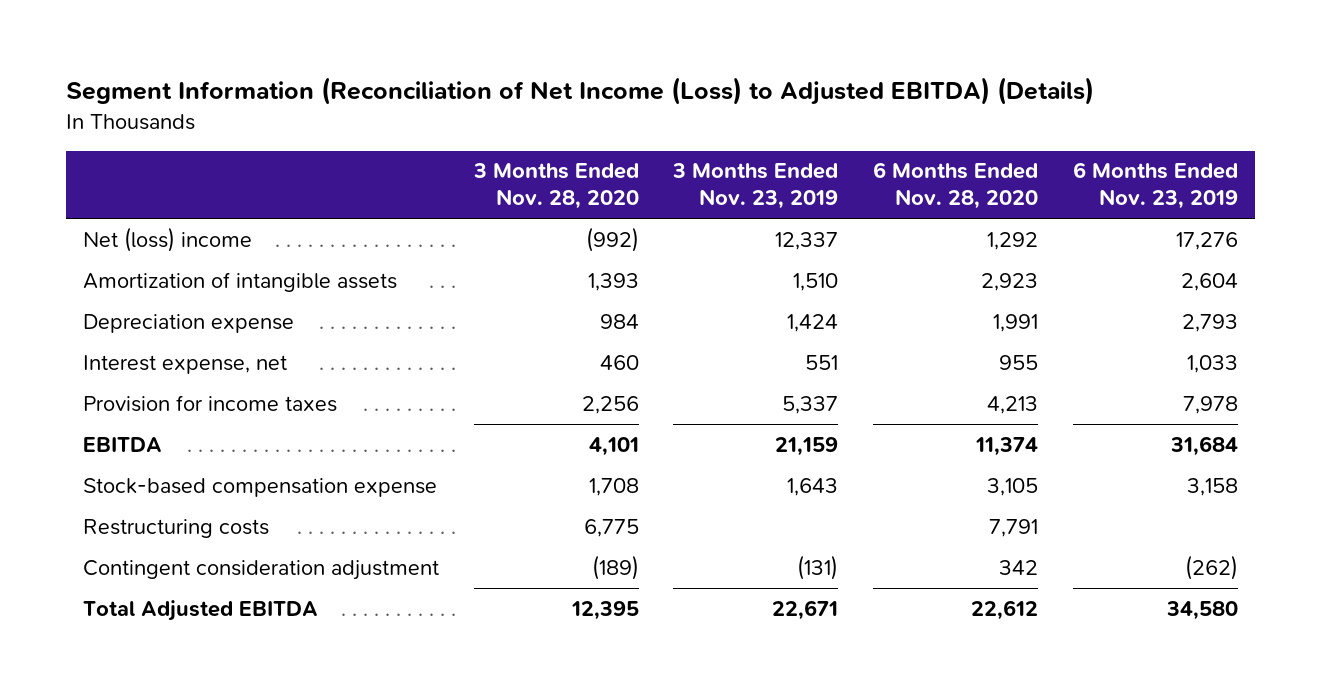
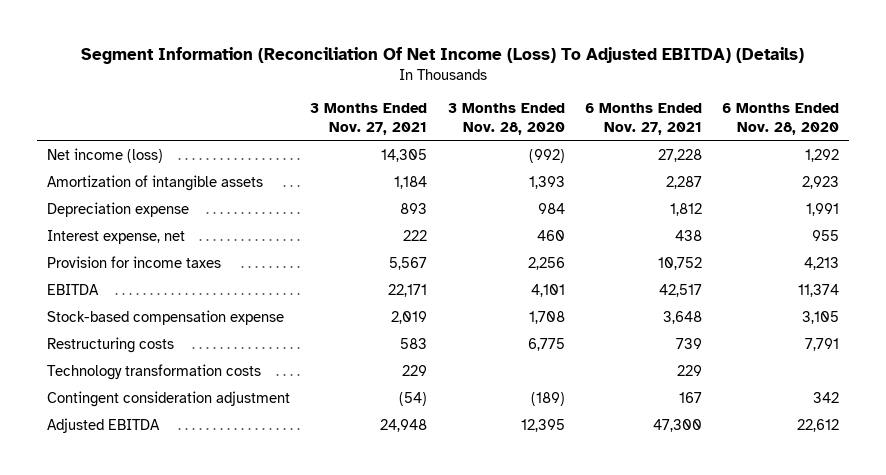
[65,77,1094,106] Segment Information (Reconciliation of Net Income (Loss) to Adjusted EBITDA) (Details) -> [81,46,805,64] Segment Information (Reconciliation Of Net Income (Loss) To Adjusted EBITDA) (Details)
[672,163,839,210] 3 Months Ended Nov. 23, 2019 -> none
[1072,162,1238,210] 6 Months Ended Nov. 23, 2019 -> none
none -> [310,102,428,135] 3 Months Ended Nov. 27, 2021
none -> [584,102,702,135] 6 Months Ended Nov. 27, 2021
[83,226,253,252] Net (loss) income -> [46,147,163,163] Net income (loss)
none -> [46,363,261,380] Technology transformation costs
[83,599,319,621] Total Adjusted EBITDA -> [46,417,160,433] Adjusted EBITDA

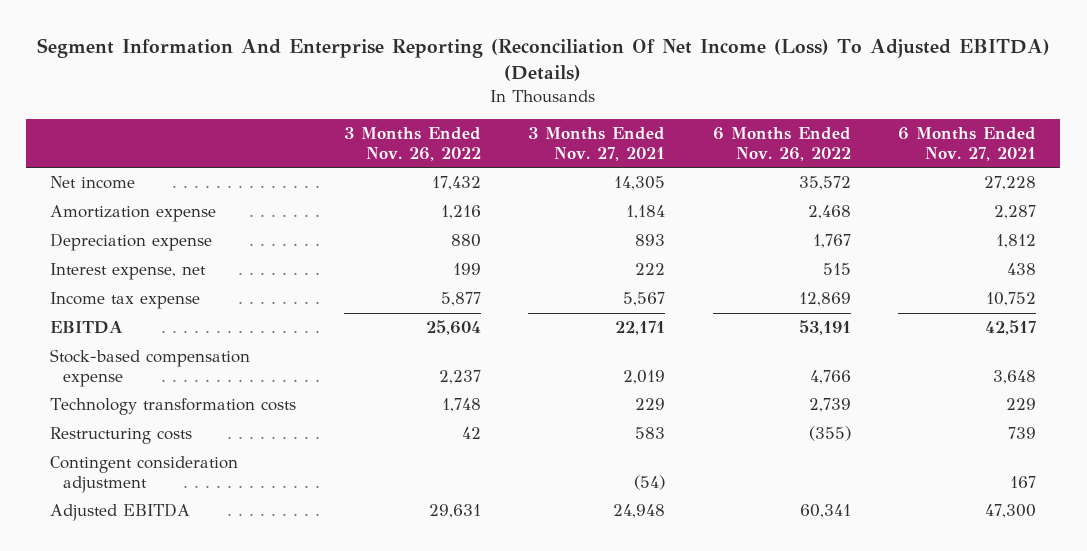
[81,46,805,64] Segment Information (Reconciliation Of Net Income (Loss) To Adjusted EBITDA) (Details) -> [37,37,1051,81] Segment Information And Enterprise Reporting (Reconciliation Of Net Income (Loss) To Adjusted EBITDA) (Details)
[447,102,565,135] 3 Months Ended Nov. 28, 2020 -> none
[722,102,840,135] 6 Months Ended Nov. 28, 2020 -> none
none -> [343,126,481,161] 3 Months Ended Nov. 26, 2022
none -> [712,126,851,161] 6 Months Ended Nov. 26, 2022
[46,147,163,163] Net income (loss) -> [50,176,136,190] Net income
[46,174,263,191] Amortization of intangible assets -> [50,205,217,223] Amortization expense
[46,255,221,268] Provision for income taxes -> [50,292,201,310] Income tax expense
[46,336,174,353] Restructuring costs -> [50,427,193,445] Restructuring costs

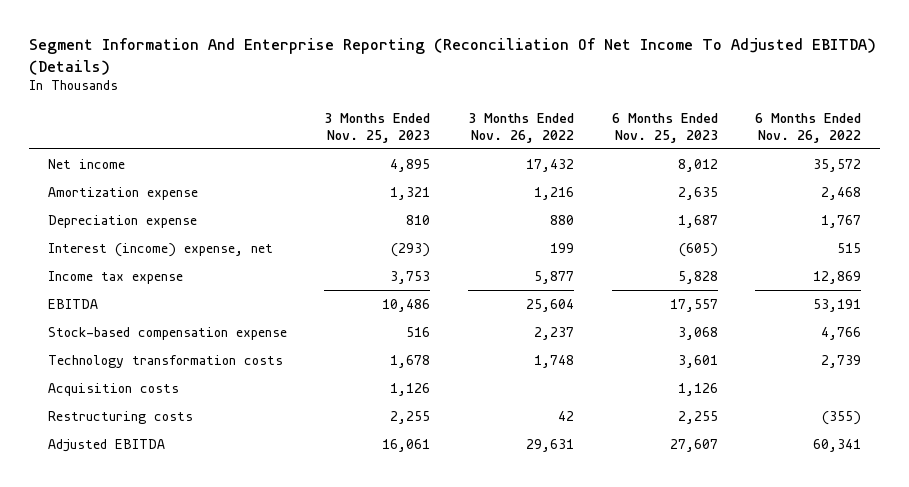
[37,37,1051,81] Segment Information And Enterprise Reporting (Reconciliation Of Net Income (Loss) To Adjusted EBITDA) (Details) -> [28,38,876,75] Segment Information And Enterprise Reporting (Reconciliation Of Net Income To Adjusted EBITDA) (Details)
[528,126,666,161] 3 Months Ended Nov. 27, 2021 -> none
[898,126,1037,161] 6 Months Ended Nov. 27, 2021 -> none
none -> [324,112,431,143] 3 Months Ended Nov. 25, 2023
none -> [611,112,718,143] 6 Months Ended Nov. 25, 2023
[50,263,207,281] Interest expense, net -> [47,242,273,257] Interest (income) expense, net
none -> [47,382,179,396] Acquisition costs
[50,456,239,494] Contingent consideration adjustment -> none

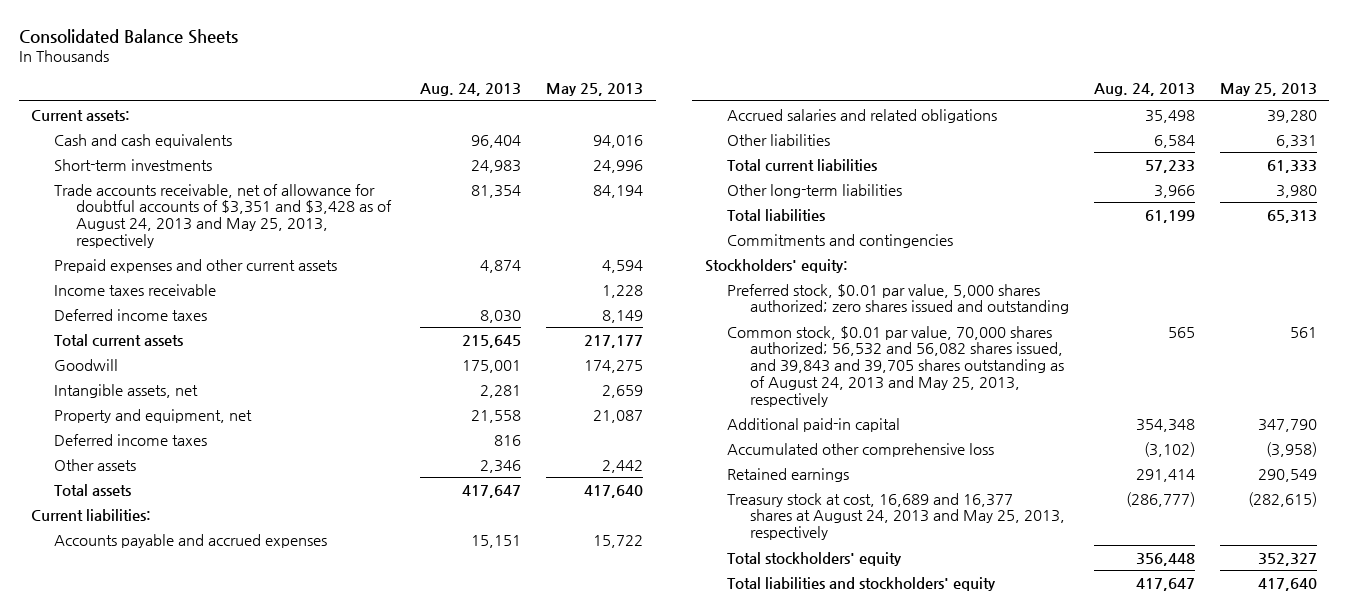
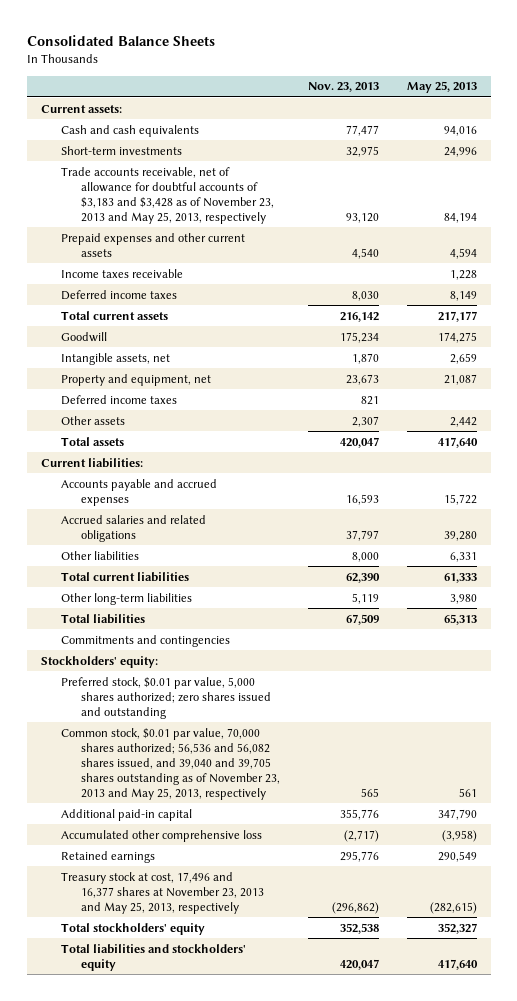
[420,83,522,97] Aug. 24, 2013 -> none
none -> [307,82,379,93] Nov. 23, 2013
[53,183,393,249] Trade accounts receivable, net of allowance for doubtful accounts of $3,351 and $3,428 as of August 24, 2013 and May 25, 2013, respectively -> [60,166,274,224] Trade accounts receivable, net of allowance for doubtful accounts of $3,183 and $3,428 as of November 23, 2013 and May 25, 2013, respectively
[727,325,1064,407] Common stock, $0.01 par value, 70,000 shares authorized; 56,532 and 56,082 shares issued, and 39,843 and 39,705 shares outstanding as of August 24, 2013 and May 25, 2013, respectively -> [60,727,280,800] Common stock, $0.01 par value, 70,000 shares authorized; 56,536 and 56,082 shares issued, and 39,040 and 39,705 shares outstanding as of November 23, 2013 and May 25, 2013, respectively
[727,492,1065,541] Treasury stock at cost, 16,689 and 16,377 shares at August 24, 2013 and May 25, 2013, respectively -> [60,871,264,914] Treasury stock at cost, 17,496 and 16,377 shares at November 23, 2013 and May 25, 2013, respectively

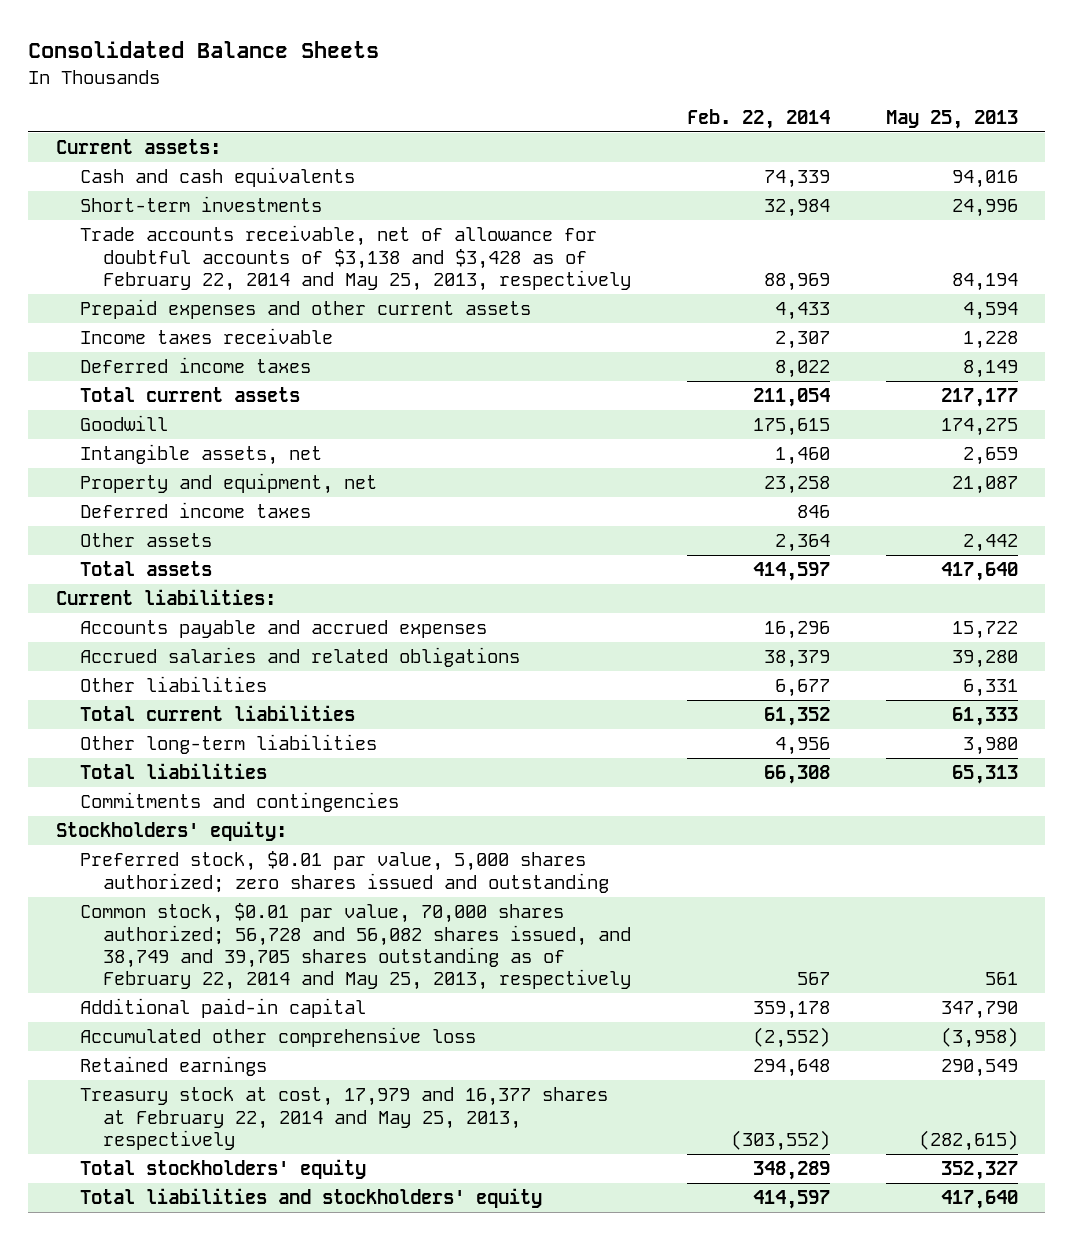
[307,82,379,93] Nov. 23, 2013 -> none
none -> [686,108,830,129] Feb. 22, 2014
[60,166,274,224] Trade accounts receivable, net of allowance for doubtful accounts of $3,183 and $3,428 as of November 23, 2013 and May 25, 2013, respectively -> [79,225,632,292] Trade accounts receivable, net of allowance for doubtful accounts of $3,138 and $3,428 as of February 22, 2014 and May 25, 2013, respectively
[60,727,280,800] Common stock, $0.01 par value, 70,000 shares authorized; 56,536 and 56,082 shares issued, and 39,040 and 39,705 shares outstanding as of November 23, 2013 and May 25, 2013, respectively -> [79,903,632,991] Common stock, $0.01 par value, 70,000 shares authorized; 56,728 and 56,082 shares issued, and 38,749 and 39,705 shares outstanding as of February 22, 2014 and May 25, 2013, respectively
[60,871,264,914] Treasury stock at cost, 17,496 and 16,377 shares at November 23, 2013 and May 25, 2013, respectively -> [79,1087,608,1151] Treasury stock at cost, 17,979 and 16,377 shares at February 22, 2014 and May 25, 2013, respectively

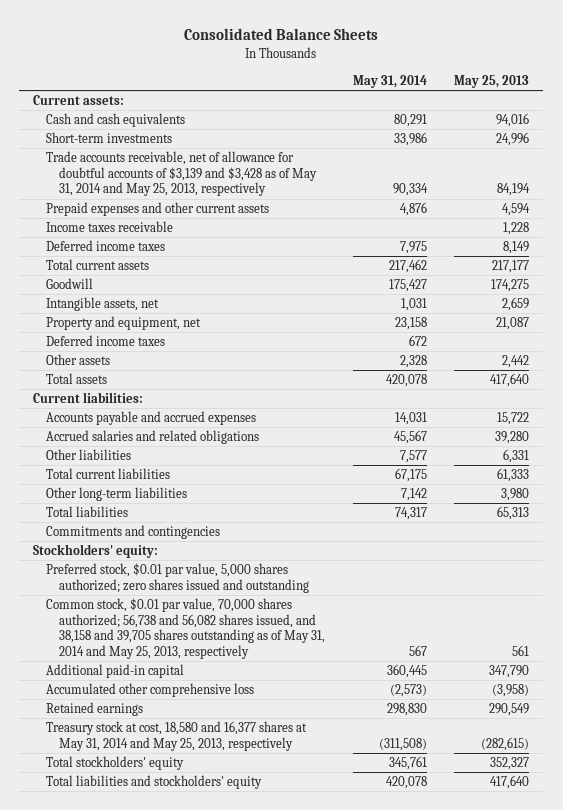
[686,108,830,129] Feb. 22, 2014 -> none
none -> [352,75,427,89] May 31, 2014
[79,225,632,292] Trade accounts receivable, net of allowance for doubtful accounts of $3,138 and $3,428 as of February 22, 2014 and May 25, 2013, respectively -> [46,151,318,197] Trade accounts receivable, net of allowance for doubtful accounts of $3,139 and $3,428 as of May 31, 2014 and May 25, 2013, respectively
[79,903,632,991] Common stock, $0.01 par value, 70,000 shares authorized; 56,728 and 56,082 shares issued, and 38,749 and 39,705 shares outstanding as of February 22, 2014 and May 25, 2013, respectively -> [46,598,326,660] Common stock, $0.01 par value, 70,000 shares authorized; 56,738 and 56,082 shares issued, and 38,158 and 39,705 shares outstanding as of May 31, 2014 and May 25, 2013, respectively
[79,1087,608,1151] Treasury stock at cost, 17,979 and 16,377 shares at February 22, 2014 and May 25, 2013, respectively -> [46,721,308,751] Treasury stock at cost, 18,580 and 16,377 shares at May 31, 2014 and May 25, 2013, respectively

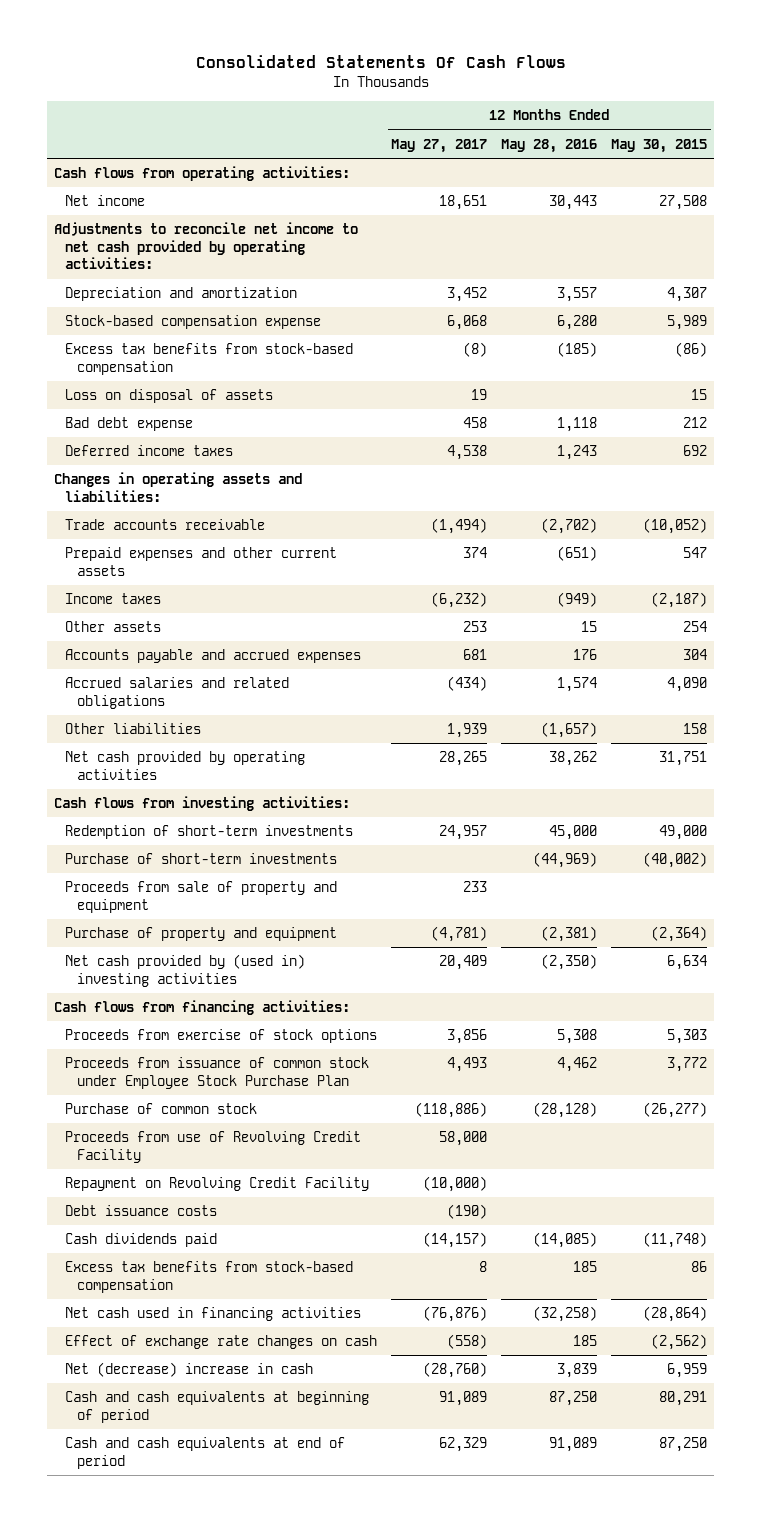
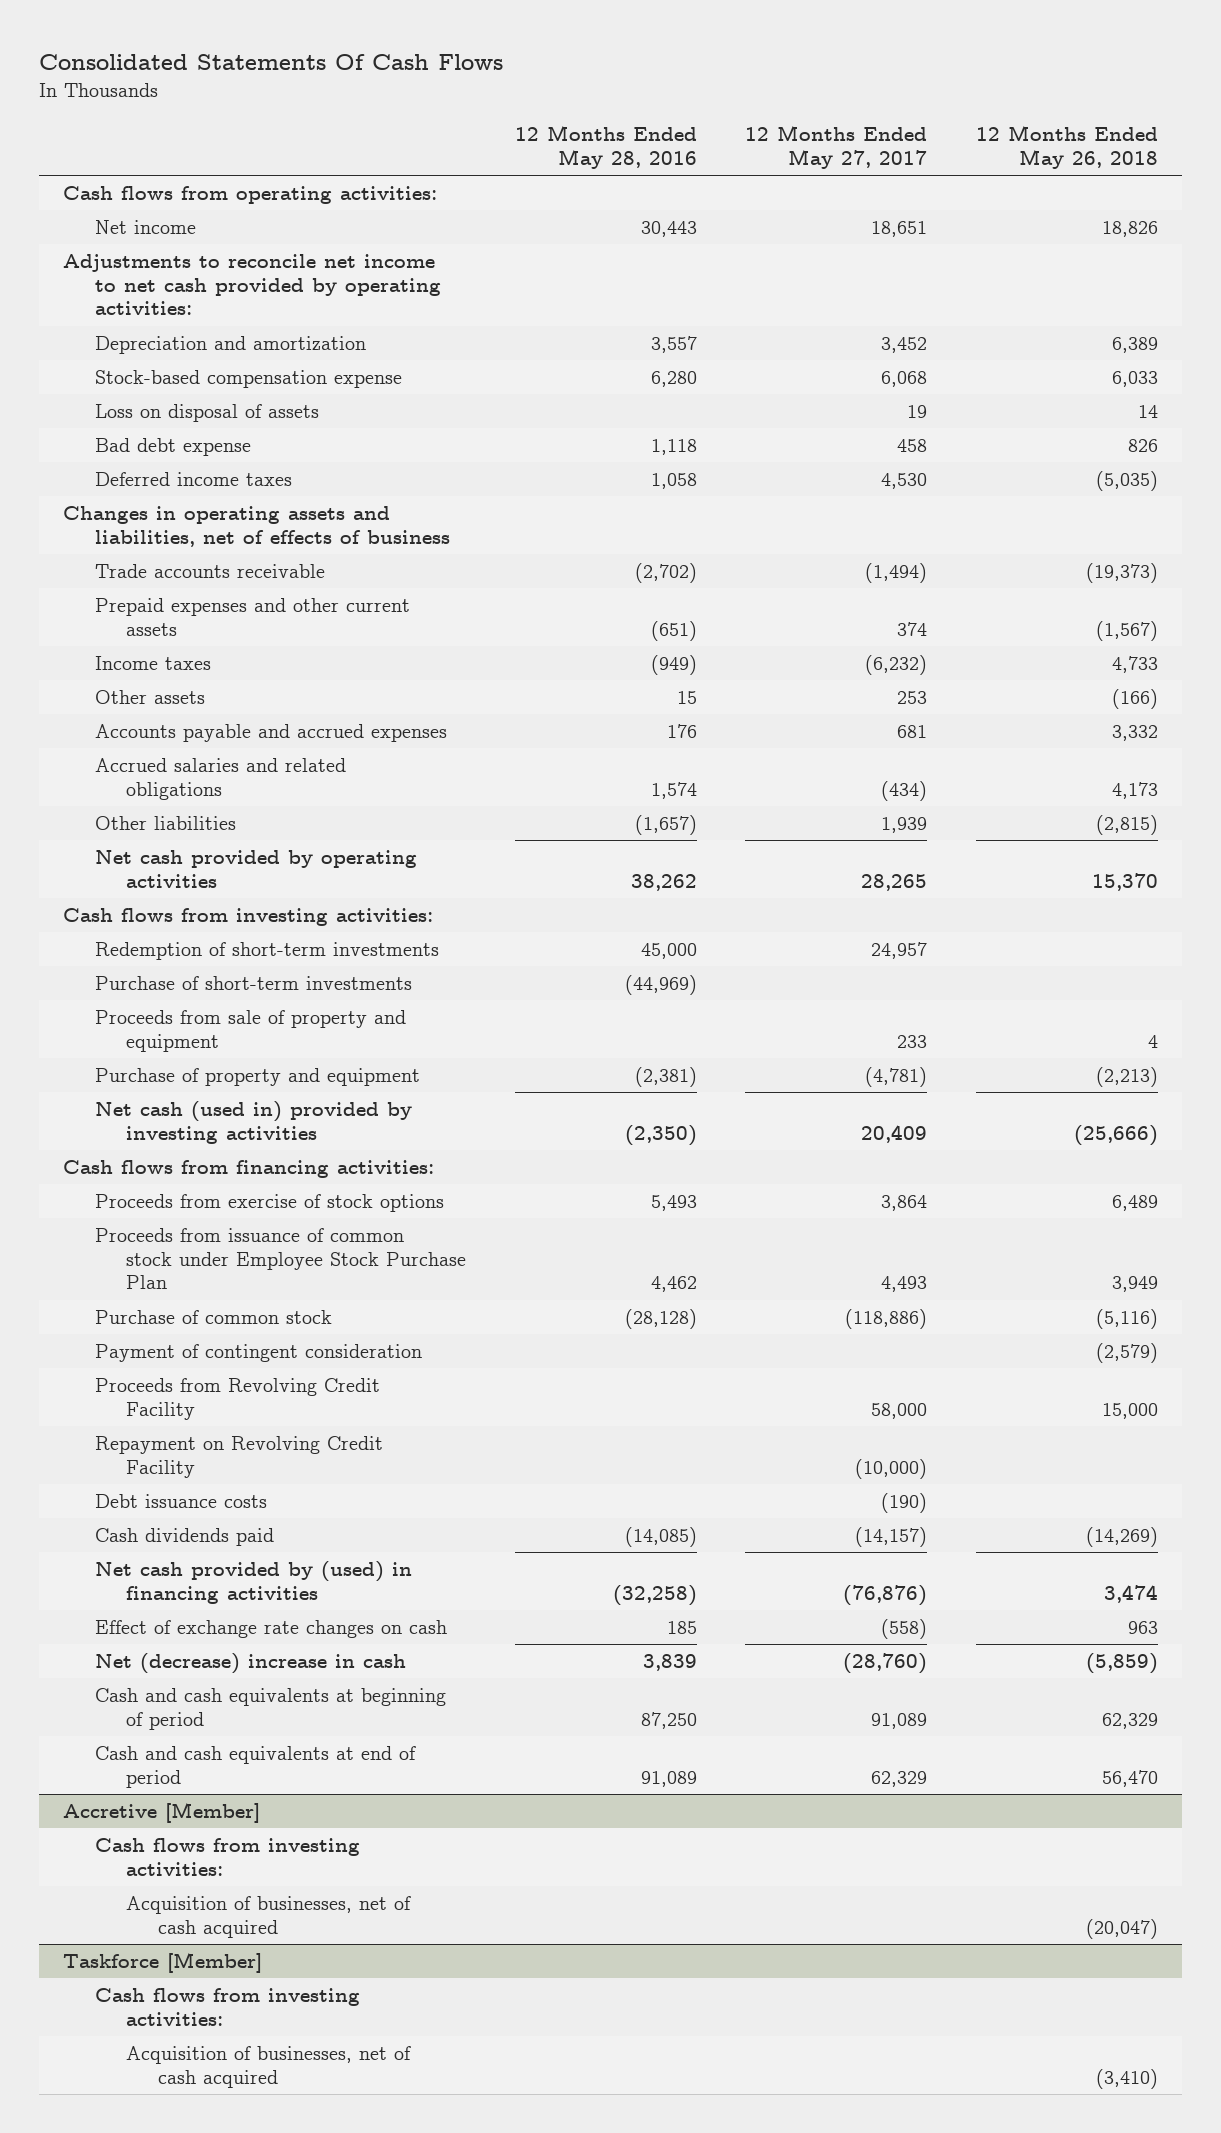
[611,138,708,153] May 30, 2015 -> none
none -> [975,125,1158,169] 12 Months Ended May 26, 2018
[65,343,354,375] Excess tax benefits from stock-based compensation -> none
[447,445,488,461] 4,538 -> [881,473,928,490] 4,530
[557,445,598,461] 1,243 -> [650,473,697,490] 1,058
[53,472,302,502] Changes in operating assets and liabilities: -> [62,506,450,547] Changes in operating assets and liabilities, net of effects of business
[65,954,306,987] Net cash provided by (used in) investing activities -> [94,1101,412,1144] Net cash (used in) provided by investing activities
[447,1029,488,1045] 3,856 -> [881,1195,928,1212] 3,864
[557,1029,598,1045] 5,308 -> [650,1195,697,1212] 5,493
none -> [94,1344,422,1363] Payment of contingent consideration
[65,1131,362,1163] Proceeds from use of Revolving Credit Facility -> [94,1378,380,1420] Proceeds from Revolving Credit Facility
[65,1261,354,1293] Excess tax benefits from stock-based compensation -> none
[65,1307,362,1322] Net cash used in financing activities -> [94,1561,412,1604] Net cash provided by (used) in financing activities
none -> [62,1802,260,1824] Accretive [Member]
none -> [94,1838,360,1876] Cash flows from investing activities:
none -> [126,1896,412,1938] Acquisition of businesses, net of cash acquired
none -> [62,1952,262,1974] Taskforce [Member]
none -> [94,1988,360,2026] Cash flows from investing activities:
none -> [126,2046,412,2088] Acquisition of businesses, net of cash acquired

